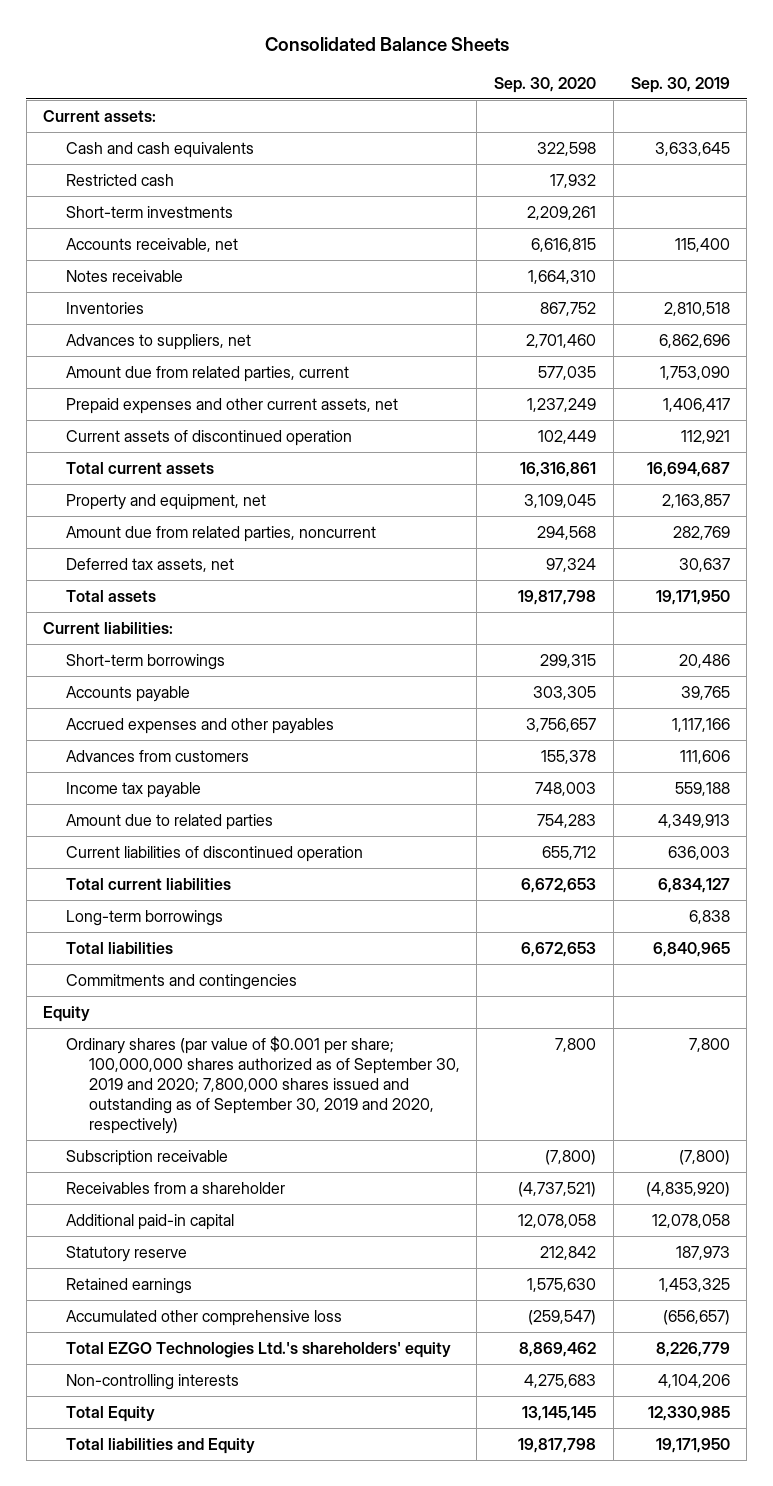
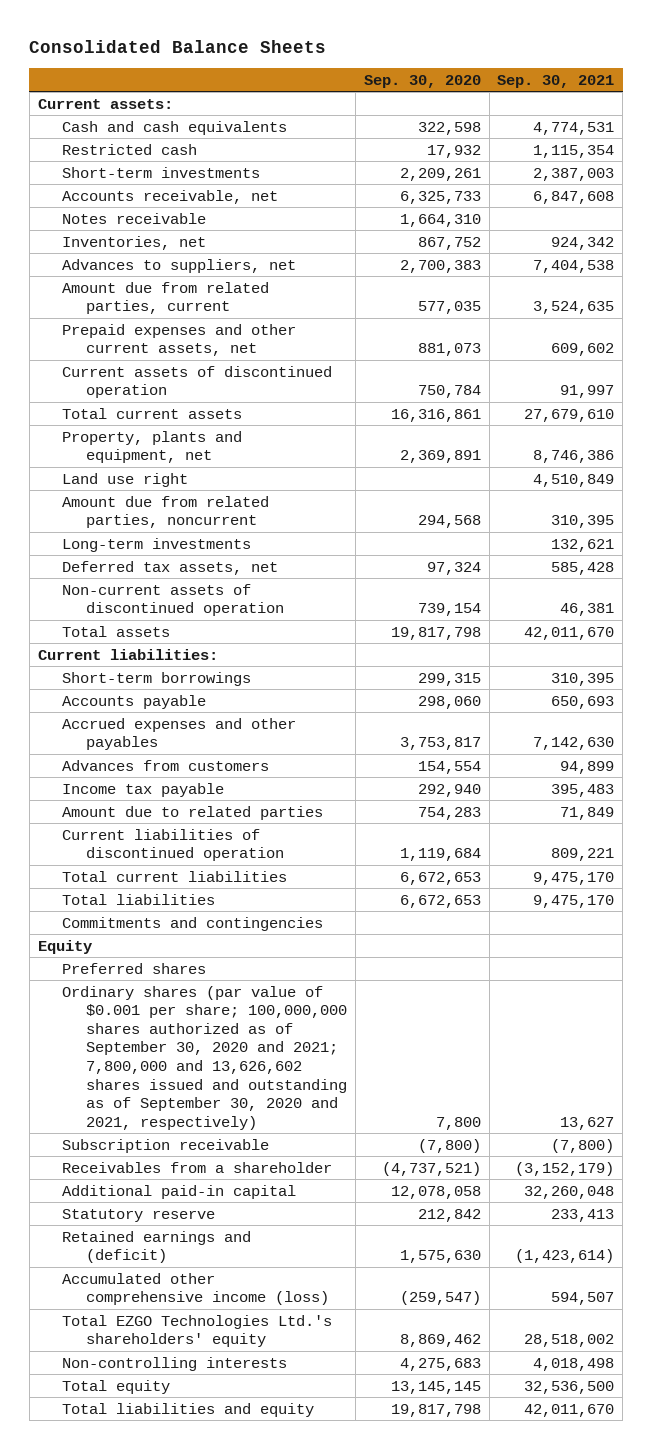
[630,76,730,93] Sep. 30, 2019 -> none
none -> [497,74,615,88] Sep. 30, 2021
[531,237,597,252] 6,616,815 -> [399,190,481,204] 6,325,733
[66,301,145,314] Inventories -> [61,235,206,250] Inventories, net
[526,333,597,348] 2,701,460 -> [399,259,481,273] 2,700,383
[527,397,597,412] 1,237,249 -> [417,343,481,357] 881,073
[538,429,597,444] 102,449 -> [417,385,481,399] 750,784
[66,493,267,510] Property and equipment, net -> [61,430,242,464] Property, plants and equipment, net
[524,493,597,508] 3,109,045 -> [399,450,481,464] 2,369,891
none -> [61,472,188,487] Land use right
none -> [61,537,251,552] Long-term investments
none -> [61,583,284,617] Non-current assets of discontinued operation
[533,685,597,700] 303,305 -> [417,695,481,709] 298,060
[526,717,597,732] 3,756,657 -> [399,737,481,751] 3,753,817
[541,749,597,764] 155,378 -> [417,760,481,774] 154,554
[535,781,597,796] 748,003 -> [417,783,481,797] 292,940
[542,845,597,860] 655,712 -> [399,848,481,862] 1,119,684
[66,909,224,926] Long-term borrowings -> none
none -> [61,962,206,974] Preferred shares
[66,1035,460,1134] Ordinary shares (par value of $0.001 per share; 100,000,000 shares authorized as of September 30, 2019 and 2020; 7,800,000 shares issued and outstanding as of September 30, 2019 and 2020, respectively) -> [61,985,347,1130] Ordinary shares (par value of $0.001 per share; 100,000,000 shares authorized as of September 30, 2020 and 2021; 7,800,000 and 13,626,602 shares issued and outstanding as of September 30, 2020 and 2021, respectively)
[66,1277,193,1294] Retained earnings -> [61,1230,251,1264] Retained earnings and (deficit)
[66,1309,343,1326] Accumulated other comprehensive loss -> [61,1272,329,1306] Accumulated other comprehensive income (loss)
[66,1405,156,1422] Total Equity -> [61,1379,170,1394] Total equity
[66,1437,256,1454] Total liabilities and Equity -> [61,1402,314,1417] Total liabilities and equity

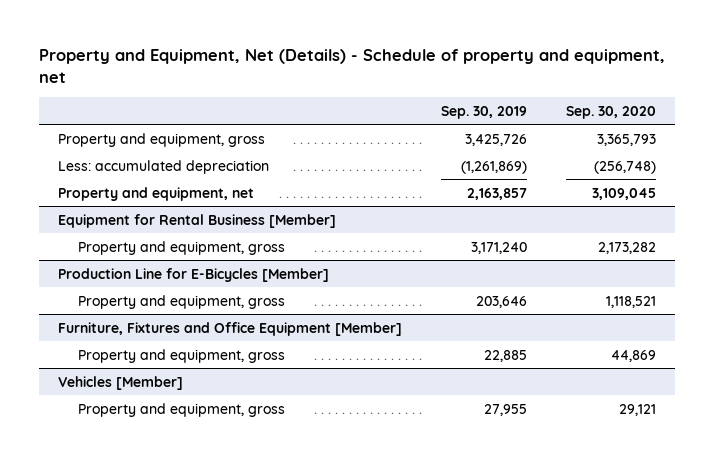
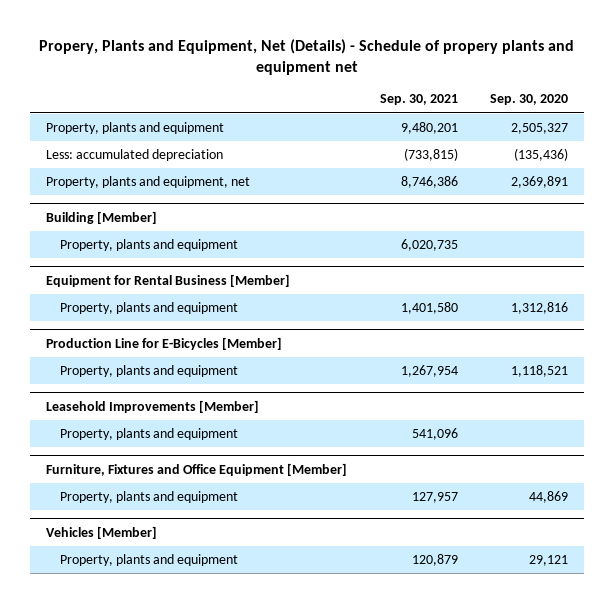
[38,49,665,84] Property and Equipment, Net (Details) - Schedule of property and equipment, net -> [39,39,575,76] Propery, Plants and Equipment, Net (Details) - Schedule of propery plants and equipment net
[441,105,528,119] Sep. 30, 2019 -> none
none -> [379,94,458,106] Sep. 30, 2021
[58,132,266,147] Property and equipment, gross -> [46,121,225,134] Property, plants and equipment
[596,133,656,146] 3,365,793 -> [510,122,568,134] 2,505,327
[593,160,656,174] (256,748) -> [513,147,568,161] (135,436)
[58,186,255,201] Property and equipment, net -> [46,175,251,188] Property, plants and equipment, net
[591,187,656,200] 3,109,045 -> [510,175,568,188] 2,369,891
none -> [46,210,158,224] Building [Member]
none -> [59,238,238,251] Property, plants and equipment
[77,240,285,255] Property and equipment, gross -> [59,301,238,314] Property, plants and equipment
[597,241,656,254] 2,173,282 -> [510,301,568,314] 1,312,816
[77,294,285,309] Property and equipment, gross -> [59,364,238,377] Property, plants and equipment
none -> [46,399,260,413] Leasehold Improvements [Member]
none -> [59,427,238,440] Property, plants and equipment
[77,348,285,363] Property and equipment, gross -> [59,490,238,503] Property, plants and equipment
[77,402,285,417] Property and equipment, gross -> [59,553,238,566] Property, plants and equipment

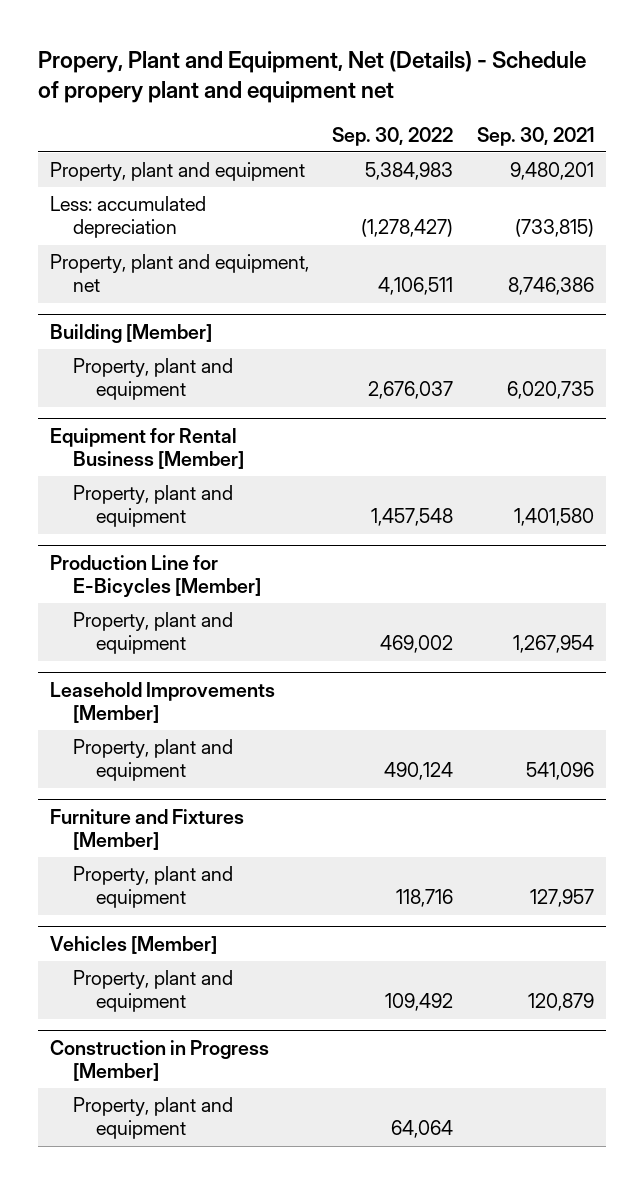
[39,39,575,76] Propery, Plants and Equipment, Net (Details) - Schedule of propery plants and equipment net -> [37,50,586,103] Propery, Plant and Equipment, Net (Details) - Schedule of propery plant and equipment net
[489,94,568,106] Sep. 30, 2020 -> none
none -> [332,126,454,146] Sep. 30, 2022
[46,121,225,134] Property, plants and equipment -> [49,162,305,182] Property, plant and equipment
[46,175,251,188] Property, plants and equipment, net -> [49,254,309,293] Property, plant and equipment, net
[59,238,238,251] Property, plants and equipment -> [72,358,233,401] Property, plant and equipment
[59,301,238,314] Property, plants and equipment -> [72,485,233,528] Property, plant and equipment
[59,364,238,377] Property, plants and equipment -> [72,612,233,655] Property, plant and equipment
[59,427,238,440] Property, plants and equipment -> [72,739,233,782] Property, plant and equipment
[46,462,348,476] Furniture, Fixtures and Office Equipment [Member] -> [49,808,244,851] Furniture and Fixtures [Member]
[59,490,238,503] Property, plants and equipment -> [72,866,233,909] Property, plant and equipment
[59,553,238,566] Property, plants and equipment -> [72,970,233,1013] Property, plant and equipment
none -> [49,1039,269,1082] Construction in Progress [Member]
none -> [72,1097,233,1140] Property, plant and equipment

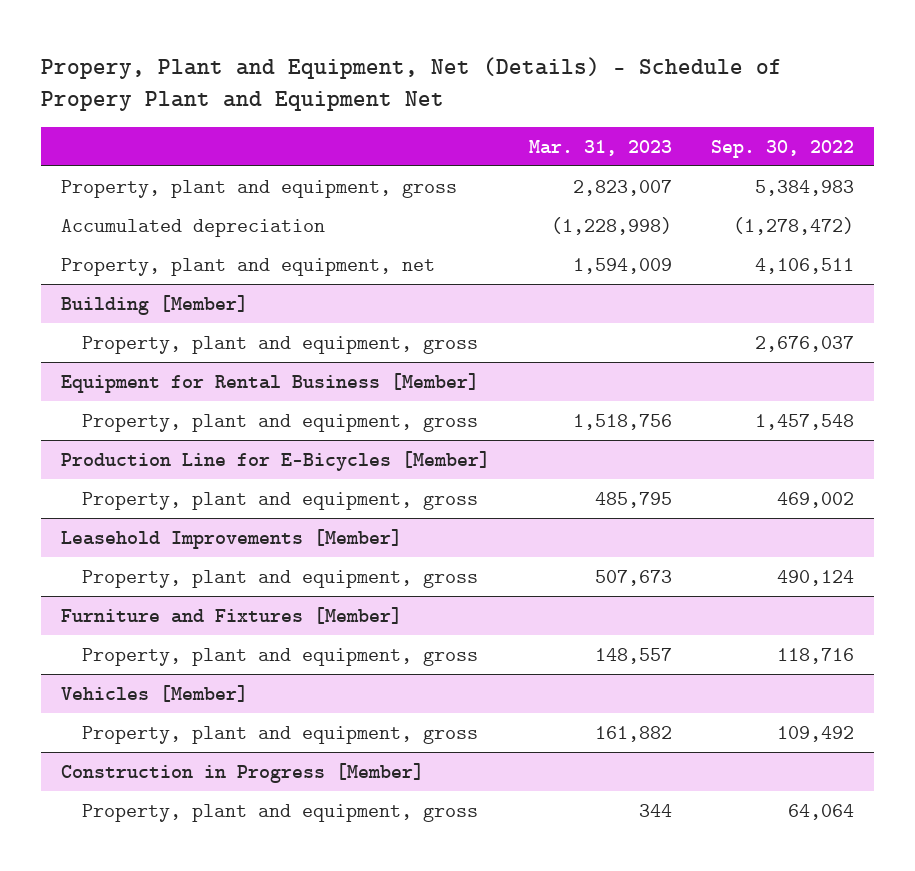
[37,50,586,103] Propery, Plant and Equipment, Net (Details) - Schedule of propery plant and equipment net -> [41,56,783,112] Propery, Plant and Equipment, Net (Details) - Schedule of Propery Plant and Equipment Net
[477,126,595,146] Sep. 30, 2021 -> none
none -> [529,139,673,156] Mar. 31, 2023
[49,162,305,182] Property, plant and equipment -> [61,179,458,198] Property, plant and equipment, gross
[49,196,206,239] Less: accumulated depreciation -> [61,218,326,237] Accumulated depreciation
[361,219,454,238] (1,278,427) -> [733,216,855,235] (1,278,472)
[72,358,233,401] Property, plant and equipment -> [81,335,478,354] Property, plant and equipment, gross
[72,485,233,528] Property, plant and equipment -> [81,413,478,432] Property, plant and equipment, gross
[72,612,233,655] Property, plant and equipment -> [81,491,478,510] Property, plant and equipment, gross
[72,739,233,782] Property, plant and equipment -> [81,569,478,588] Property, plant and equipment, gross
[72,866,233,909] Property, plant and equipment -> [81,647,478,666] Property, plant and equipment, gross
[72,970,233,1013] Property, plant and equipment -> [81,725,478,744] Property, plant and equipment, gross
[72,1097,233,1140] Property, plant and equipment -> [81,803,478,822] Property, plant and equipment, gross

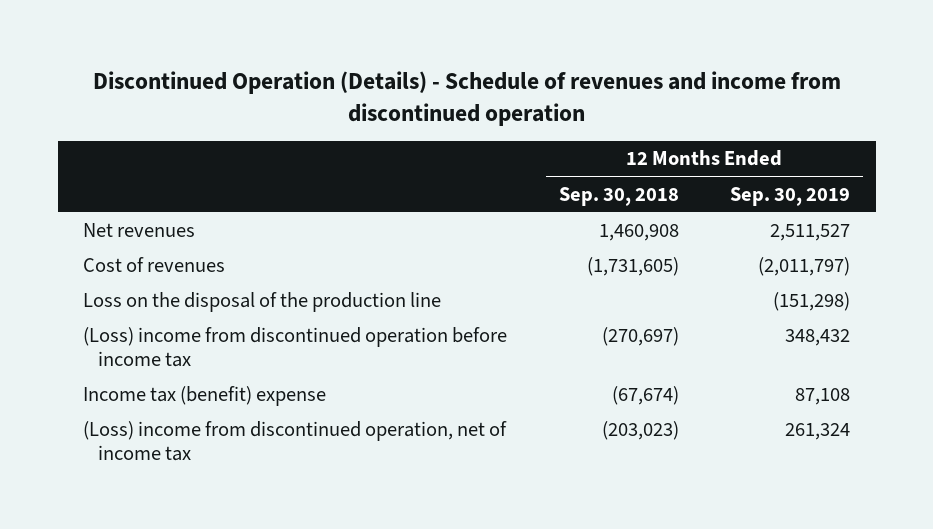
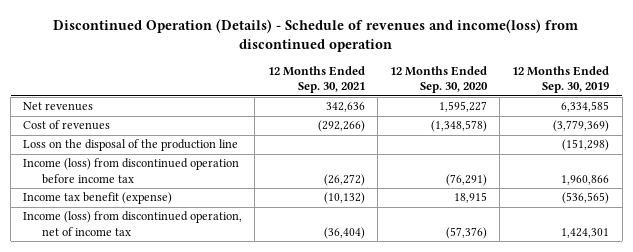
[92,71,841,126] Discontinued Operation (Details) - Schedule of revenues and income from discontinued operation -> [53,18,579,53] Discontinued Operation (Details) - Schedule of revenues and income(loss) from discontinued operation
[558,186,679,206] Sep. 30, 2018 -> none
none -> [267,66,365,94] 12 Months Ended Sep. 30, 2021
none -> [390,66,489,94] 12 Months Ended Sep. 30, 2020
[770,224,851,242] 2,511,527 -> [561,101,610,113] 6,334,585
[758,257,851,277] (2,011,797) -> [553,120,610,133] (3,779,369)
[83,327,508,368] (Loss) income from discontinued operation before income tax -> [23,158,240,184] Income (loss) from discontinued operation before income tax
[785,329,851,347] 348,432 -> [561,174,610,185] 1,960,866
[83,386,327,407] Income tax (benefit) expense -> [23,192,173,205] Income tax benefit (expense)
[795,388,851,406] 87,108 -> [562,192,610,205] (536,565)
[83,421,508,462] (Loss) income from discontinued operation, net of income tax -> [23,211,243,236] Income (loss) from discontinued operation, net of income tax
[785,423,851,441] 261,324 -> [561,227,610,238] 1,424,301

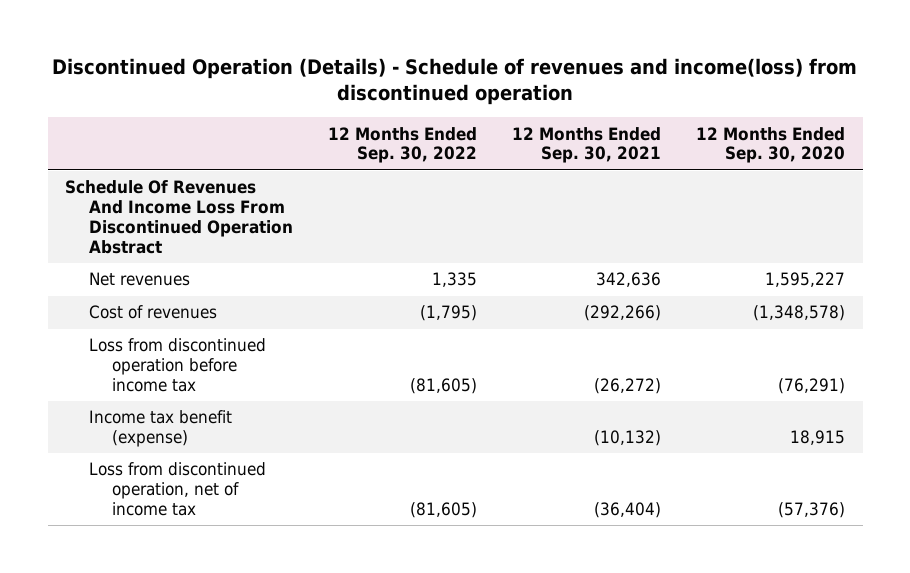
[512,66,610,94] 12 Months Ended Sep. 30, 2019 -> none
none -> [327,126,477,164] 12 Months Ended Sep. 30, 2022
none -> [65,180,293,254] Schedule Of Revenues And Income Loss From Discontinued Operation Abstract
[23,139,239,152] Loss on the disposal of the production line -> none
[23,158,240,184] Income (loss) from discontinued operation before income tax -> [88,338,266,392] Loss from discontinued operation before income tax
[23,211,243,236] Income (loss) from discontinued operation, net of income tax -> [88,462,266,516] Loss from discontinued operation, net of income tax

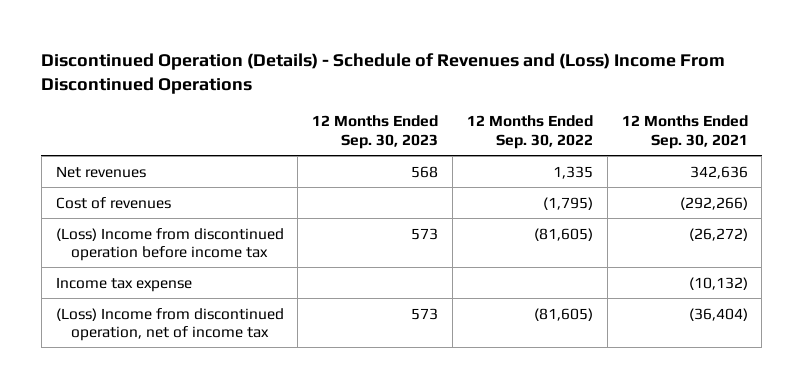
[52,58,858,106] Discontinued Operation (Details) - Schedule of revenues and income(loss) from discontinued operation -> [41,52,726,95] Discontinued Operation (Details) - Schedule of Revenues and (Loss) Income From Discontinued Operations
[696,126,846,164] 12 Months Ended Sep. 30, 2020 -> none
none -> [312,115,439,149] 12 Months Ended Sep. 30, 2023
[65,180,293,254] Schedule Of Revenues And Income Loss From Discontinued Operation Abstract -> none
[88,338,266,392] Loss from discontinued operation before income tax -> [55,227,284,262] (Loss) Income from discontinued operation before income tax
[88,410,232,448] Income tax benefit (expense) -> [55,276,192,292] Income tax expense
[88,462,266,516] Loss from discontinued operation, net of income tax -> [55,307,284,342] (Loss) Income from discontinued operation, net of income tax

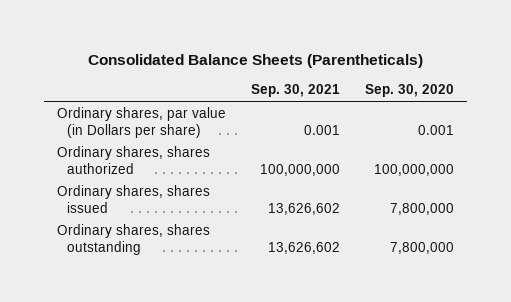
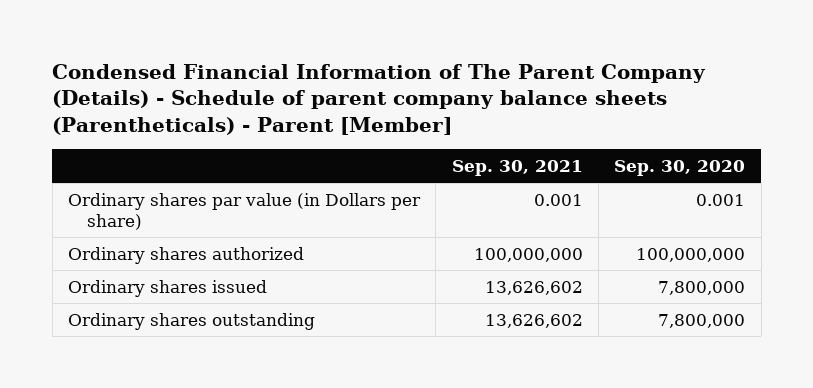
[87,54,423,69] Consolidated Balance Sheets (Parentheticals) -> [52,63,707,136] Condensed Financial Information of The Parent Company (Details) - Schedule of parent company balance sheets (Parentheticals) - Parent [Member]
[56,106,226,138] Ordinary shares, par value (in Dollars per share) -> [68,192,422,230] Ordinary shares par value (in Dollars per share)
[56,145,210,174] Ordinary shares, shares authorized -> [68,246,305,264] Ordinary shares authorized
[56,184,210,213] Ordinary shares, shares issued -> [68,279,268,297] Ordinary shares issued
[56,223,210,255] Ordinary shares, shares outstanding -> [68,312,316,330] Ordinary shares outstanding

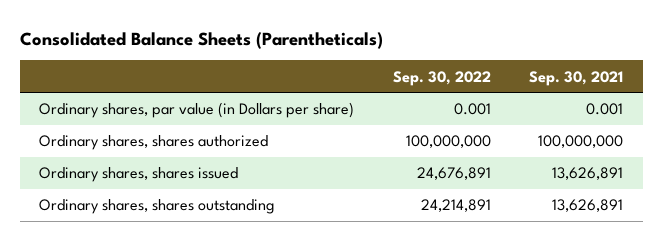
[52,63,707,136] Condensed Financial Information of The Parent Company (Details) - Schedule of parent company balance sheets (Parentheticals) - Parent [Member] -> [19,31,383,49] Consolidated Balance Sheets (Parentheticals)
[614,159,746,176] Sep. 30, 2020 -> none
none -> [392,70,491,86] Sep. 30, 2022
[68,192,422,230] Ordinary shares par value (in Dollars per share) -> [39,102,355,119] Ordinary shares, par value (in Dollars per share)
[68,246,305,264] Ordinary shares authorized -> [39,135,269,151] Ordinary shares, shares authorized
[68,279,268,297] Ordinary shares issued -> [39,167,239,183] Ordinary shares, shares issued
[484,280,583,295] 13,626,602 -> [552,167,624,181] 13,626,891
[68,312,316,330] Ordinary shares outstanding -> [39,199,276,215] Ordinary shares, shares outstanding
[484,313,583,328] 13,626,602 -> [552,199,624,213] 13,626,891

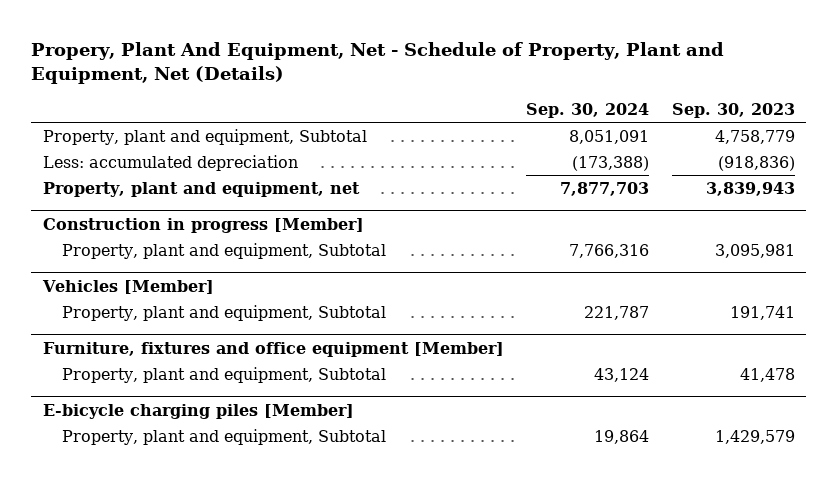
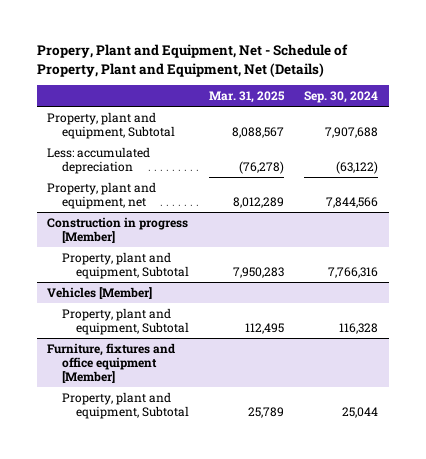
[31,41,725,85] Propery, Plant And Equipment, Net - Schedule of Property, Plant and Equipment, Net (Details) -> [36,44,348,77] Propery, Plant and Equipment, Net - Schedule of Property, Plant and Equipment, Net (Details)
[671,103,795,119] Sep. 30, 2023 -> none
none -> [209,91,286,104] Mar. 31, 2025
[569,129,650,144] 8,051,091 -> [325,126,379,138] 7,907,688
[572,155,650,171] (173,388) -> [336,160,379,174] (63,122)
[560,181,650,196] 7,877,703 -> [326,196,379,208] 7,844,566
[584,305,650,320] 221,787 -> [339,322,379,334] 116,328
[42,403,354,419] E-bicycle charging piles [Member] -> none
[62,428,387,445] Property, plant and equipment, Subtotal -> none
[594,367,650,382] 43,124 -> [342,406,379,418] 25,044

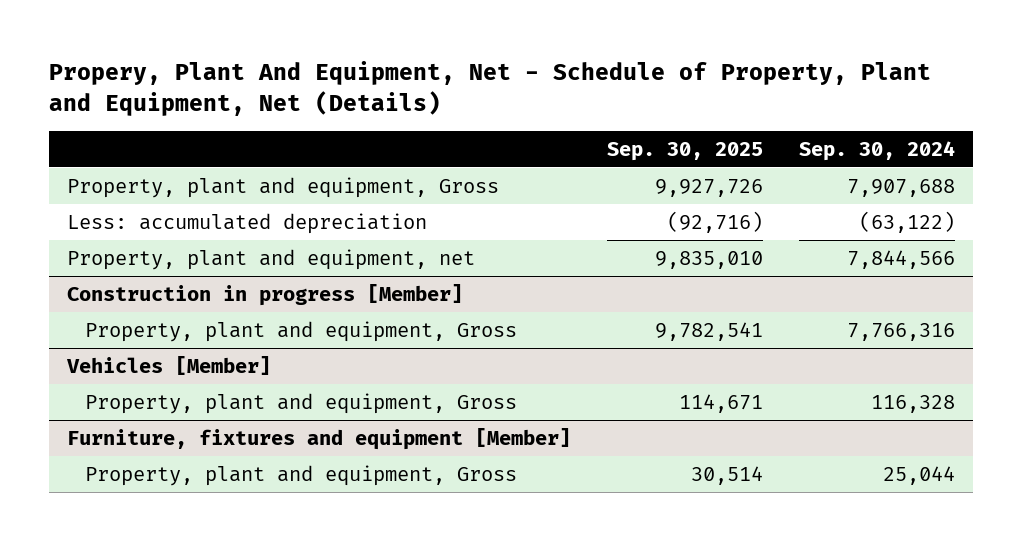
[36,44,348,77] Propery, Plant and Equipment, Net - Schedule of Property, Plant and Equipment, Net (Details) -> [49,61,932,116] Propery, Plant And Equipment, Net - Schedule of Property, Plant and Equipment, Net (Details)
[209,91,286,104] Mar. 31, 2025 -> none
none -> [607,141,764,161] Sep. 30, 2025
[47,111,175,139] Property, plant and equipment, Subtotal -> [67,177,500,199] Property, plant and equipment, Gross
[61,251,189,279] Property, plant and equipment, Subtotal -> [84,321,517,343] Property, plant and equipment, Gross
[61,307,189,335] Property, plant and equipment, Subtotal -> [84,393,517,415] Property, plant and equipment, Gross
[47,342,176,383] Furniture, fixtures and office equipment [Member] -> [67,428,572,451] Furniture, fixtures and equipment [Member]
[61,391,189,419] Property, plant and equipment, Subtotal -> [84,465,517,487] Property, plant and equipment, Gross

